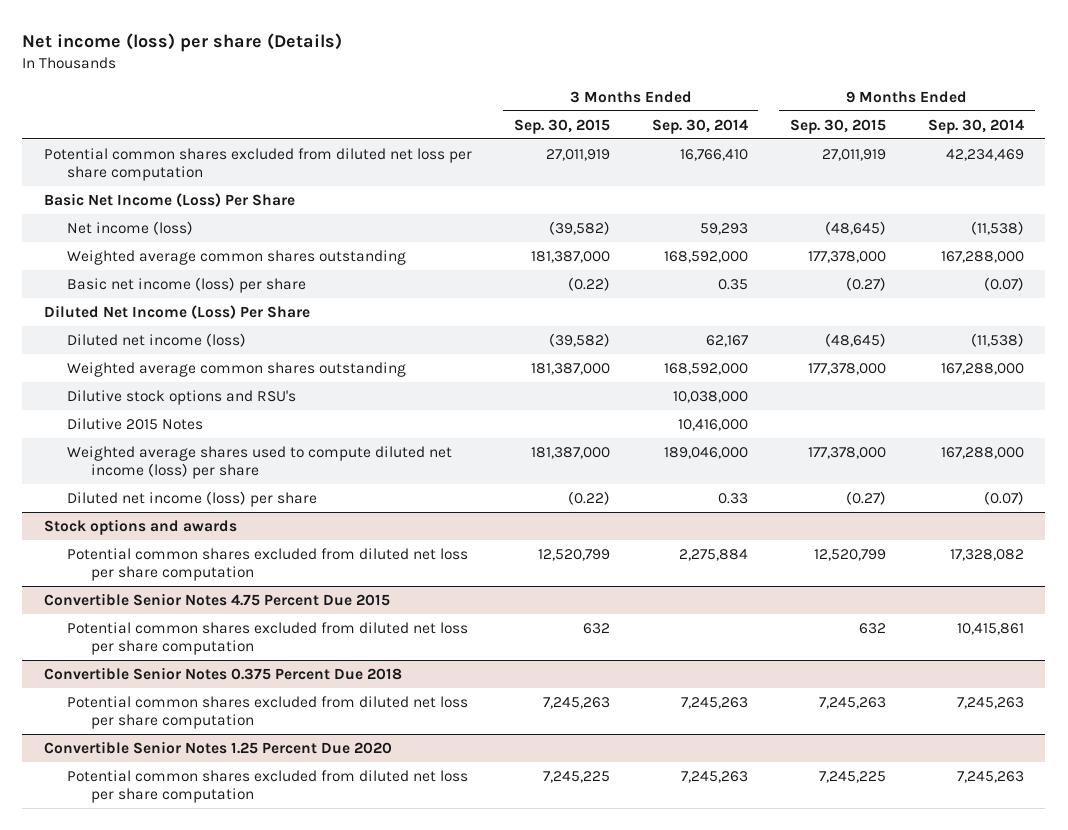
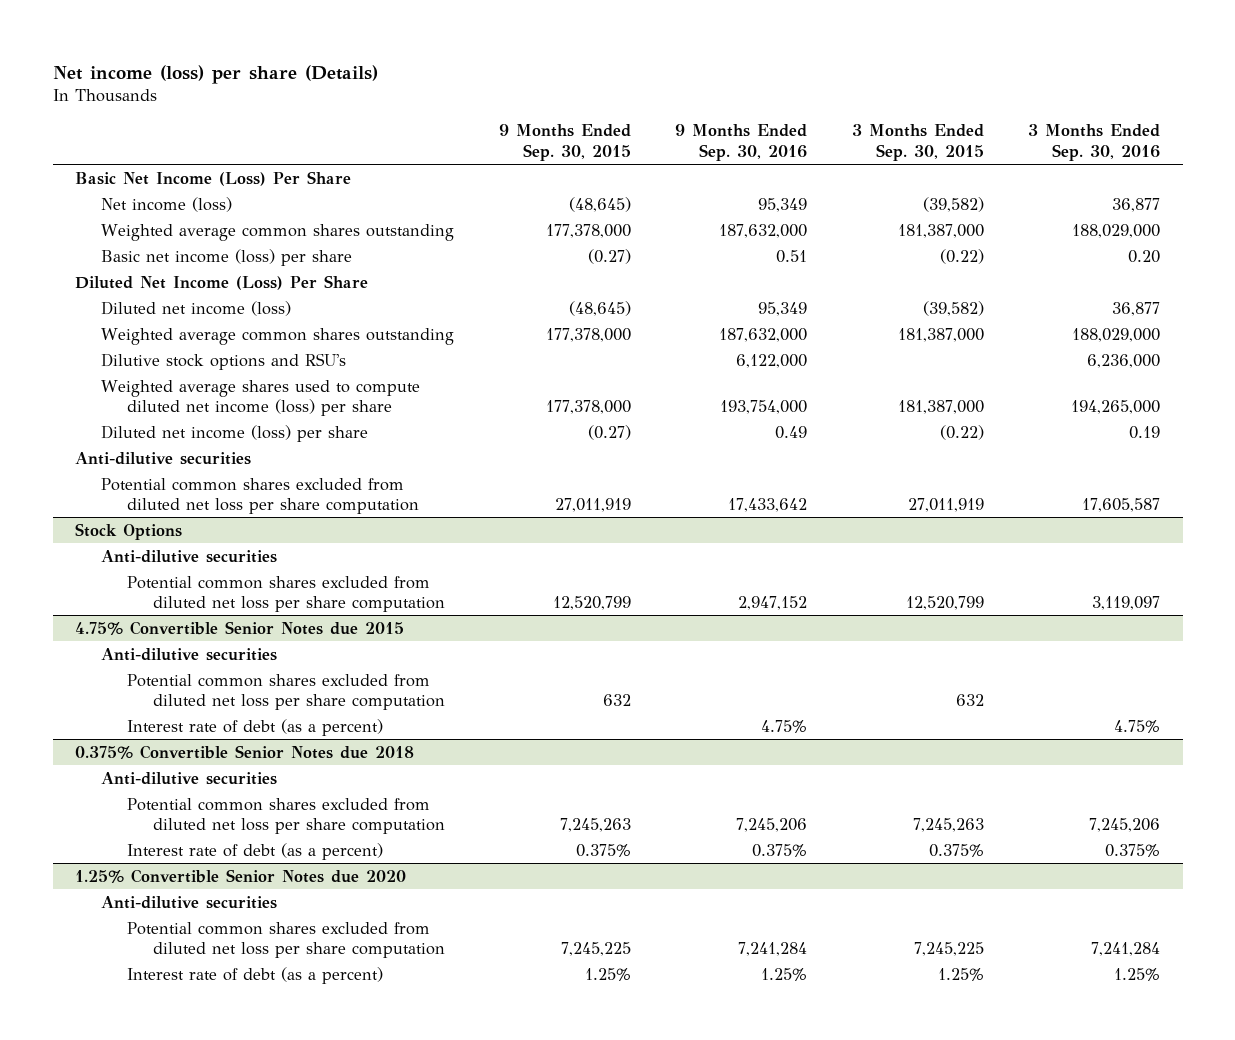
[651,118,748,134] Sep. 30, 2014 -> none
[928,118,1025,134] Sep. 30, 2014 -> none
none -> [675,124,808,161] 9 Months Ended Sep. 30, 2016
none -> [1028,124,1161,161] 3 Months Ended Sep. 30, 2016
[67,417,204,430] Dilutive 2015 Notes -> none
none -> [74,451,251,465] Anti-dilutive securities
[43,147,472,181] Potential common shares excluded from diluted net loss per share computation -> [101,477,420,515] Potential common shares excluded from diluted net loss per share computation
[43,518,237,535] Stock options and awards -> [74,522,182,540] Stock Options
none -> [101,549,278,563] Anti-dilutive securities
[43,592,390,606] Convertible Senior Notes 4.75 Percent Due 2015 -> [74,620,404,635] 4.75% Convertible Senior Notes due 2015
none -> [101,647,278,661] Anti-dilutive securities
none -> [127,718,384,736] Interest rate of debt (as a percent)
[43,666,402,680] Convertible Senior Notes 0.375 Percent Due 2018 -> [74,744,414,759] 0.375% Convertible Senior Notes due 2018
none -> [101,771,278,785] Anti-dilutive securities
none -> [127,842,384,860] Interest rate of debt (as a percent)
[43,740,392,754] Convertible Senior Notes 1.25 Percent Due 2020 -> [74,868,406,883] 1.25% Convertible Senior Notes due 2020
none -> [101,895,278,909] Anti-dilutive securities
none -> [127,966,384,984] Interest rate of debt (as a percent)

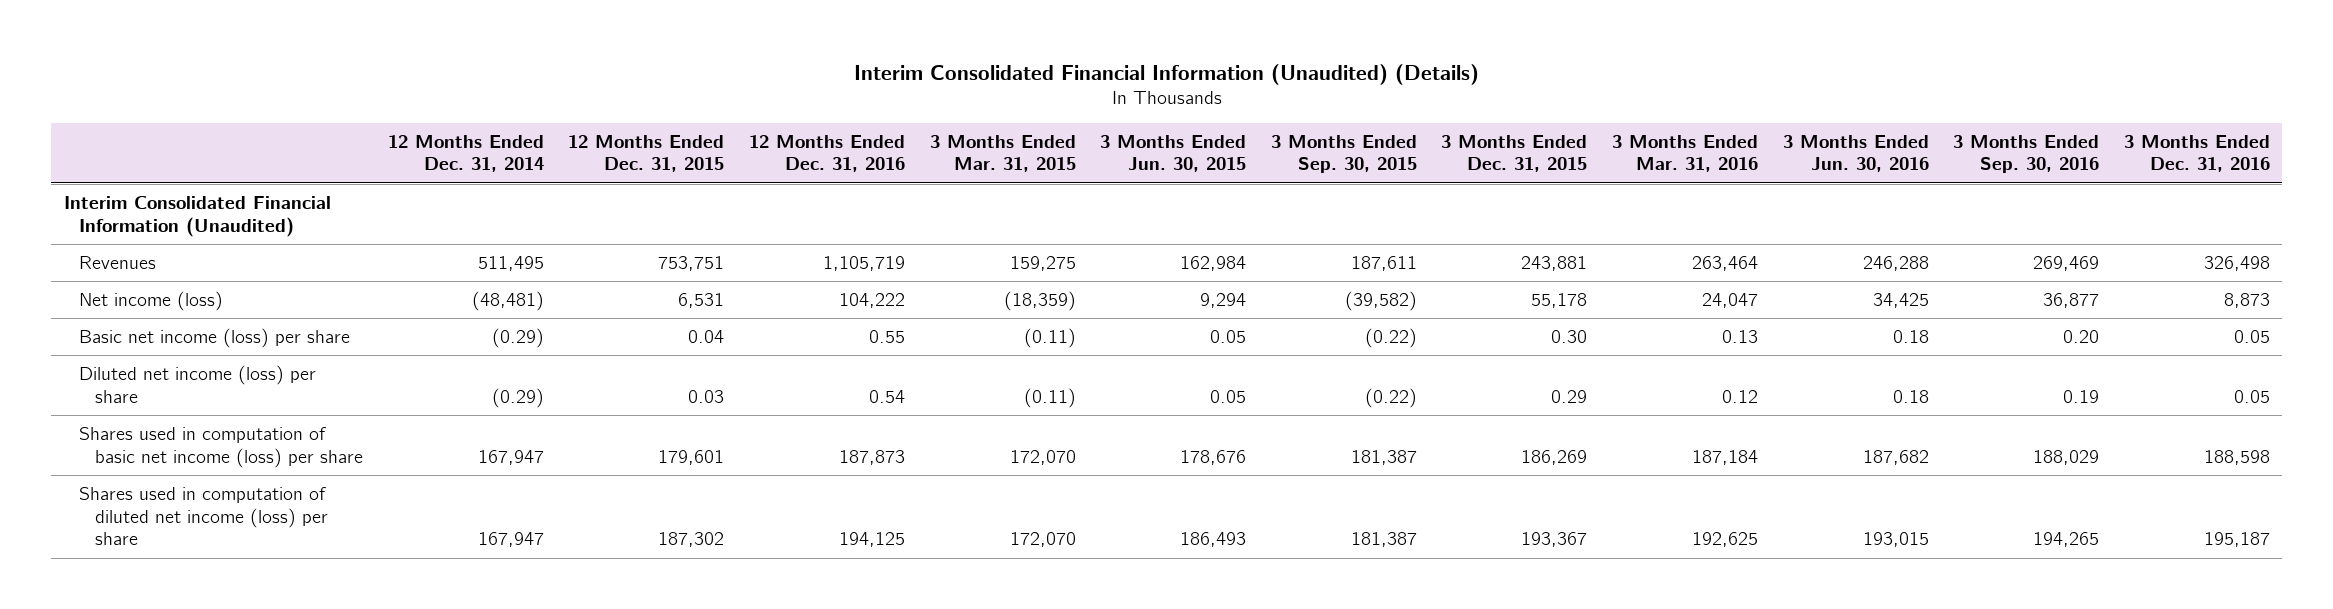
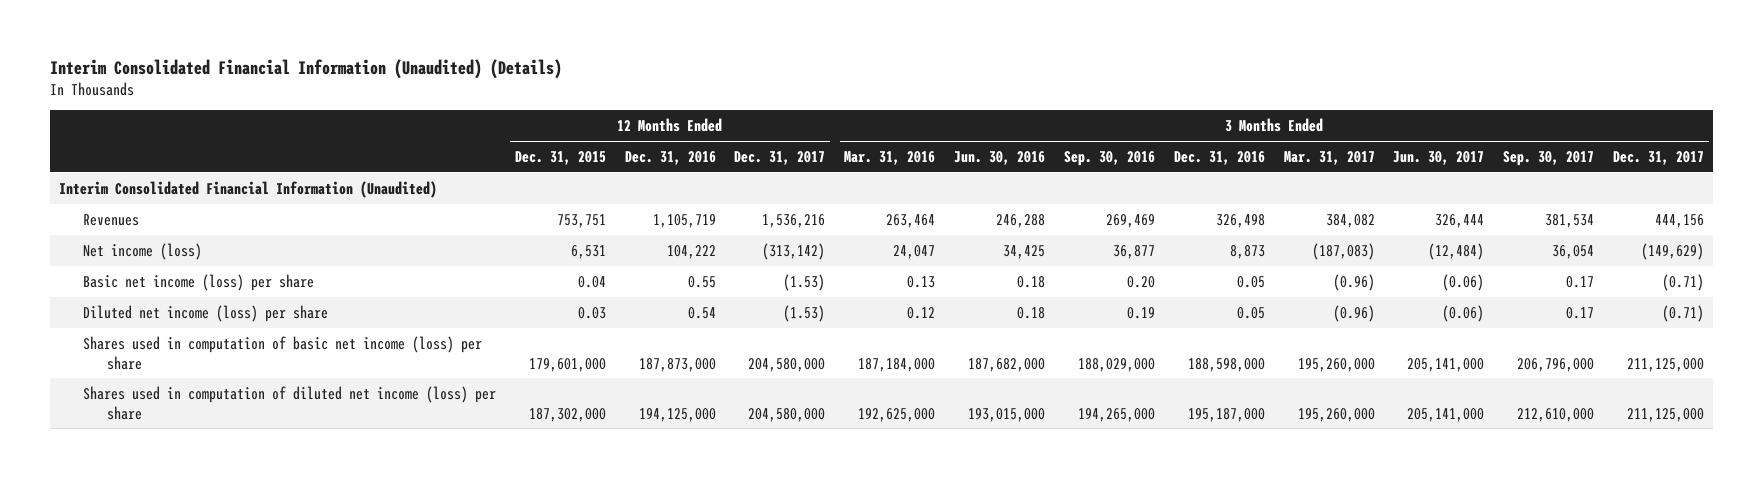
[387,134,544,173] 12 Months Ended Dec. 31, 2014 -> none
[929,134,1076,173] 3 Months Ended Mar. 31, 2015 -> none
[1100,134,1247,173] 3 Months Ended Jun. 30, 2015 -> none
[1270,134,1417,174] 3 Months Ended Sep. 30, 2015 -> none
[1441,134,1588,173] 3 Months Ended Dec. 31, 2015 -> none
none -> [734,150,826,165] Dec. 31, 2017
none -> [1283,150,1375,165] Mar. 31, 2017
none -> [1393,150,1485,165] Jun. 30, 2017
none -> [1503,150,1595,166] Sep. 30, 2017
none -> [1612,150,1704,165] Dec. 31, 2017
[658,449,725,465] 179,601 -> [528,357,606,372] 179,601,000
[838,449,905,465] 187,873 -> [638,357,716,372] 187,873,000
[1691,449,1758,465] 187,184 -> [858,357,936,372] 187,184,000
[1862,449,1929,465] 187,682 -> [968,357,1046,372] 187,682,000
[2033,449,2100,465] 188,029 -> [1077,357,1155,372] 188,029,000
[2203,449,2270,465] 188,598 -> [1187,357,1265,372] 188,598,000
[658,532,725,548] 187,302 -> [528,407,606,422] 187,302,000
[838,532,905,548] 194,125 -> [638,407,716,422] 194,125,000
[1691,532,1758,548] 192,625 -> [858,407,936,422] 192,625,000
[1862,532,1929,548] 193,015 -> [968,407,1046,422] 193,015,000
[2033,532,2100,548] 194,265 -> [1077,407,1155,422] 194,265,000
[2203,532,2270,548] 195,187 -> [1187,407,1265,422] 195,187,000

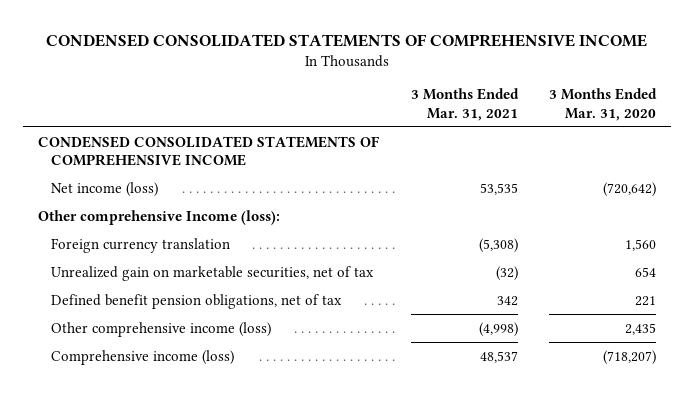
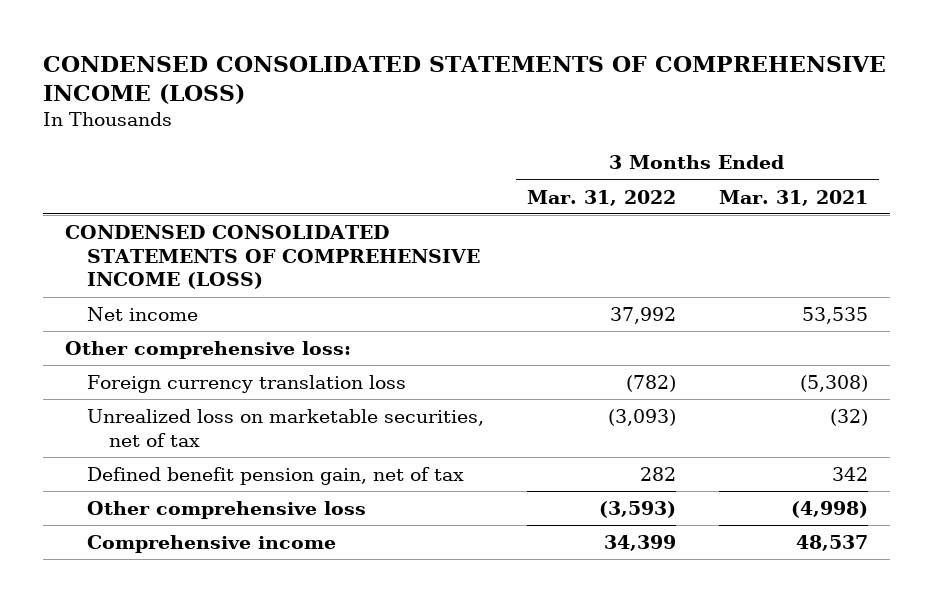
[46,33,648,47] CONDENSED CONSOLIDATED STATEMENTS OF COMPREHENSIVE INCOME -> [42,56,886,105] CONDENSED CONSOLIDATED STATEMENTS OF COMPREHENSIVE INCOME (LOSS)
[548,88,657,121] 3 Months Ended Mar. 31, 2020 -> none
none -> [526,189,676,206] Mar. 31, 2022
[38,135,380,167] CONDENSED CONSOLIDATED STATEMENTS OF COMPREHENSIVE INCOME -> [64,225,480,290] CONDENSED CONSOLIDATED STATEMENTS OF COMPREHENSIVE INCOME (LOSS)
[51,181,159,197] Net income (loss) -> [86,307,198,322] Net income
[38,209,281,225] Other comprehensive Income (loss): -> [64,341,351,360] Other comprehensive loss:
[51,237,231,253] Foreign currency translation -> [86,375,406,394] Foreign currency translation loss
[51,265,375,281] Unrealized gain on marketable securities, net of tax -> [86,409,484,447] Unrealized loss on marketable securities, net of tax
[51,293,343,309] Defined benefit pension obligations, net of tax -> [86,467,464,486] Defined benefit pension gain, net of tax
[51,321,272,337] Other comprehensive income (loss) -> [86,501,366,520] Other comprehensive loss
[51,349,235,365] Comprehensive income (loss) -> [86,535,336,554] Comprehensive income

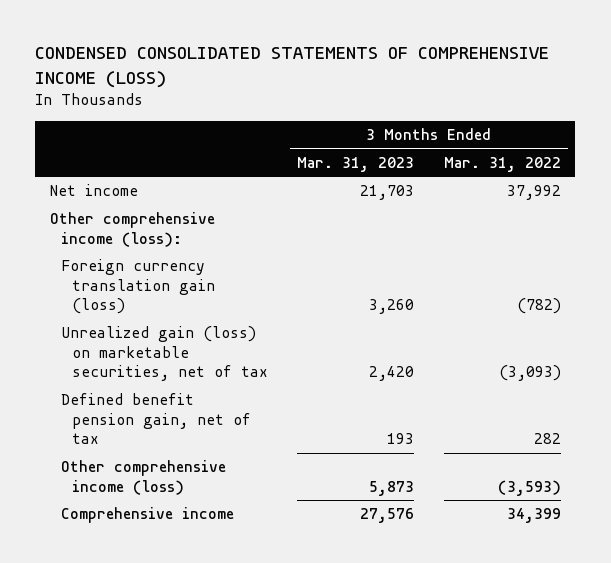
[718,189,868,206] Mar. 31, 2021 -> none
none -> [297,156,415,172] Mar. 31, 2023
[64,225,480,290] CONDENSED CONSOLIDATED STATEMENTS OF COMPREHENSIVE INCOME (LOSS) -> none
[64,341,351,360] Other comprehensive loss: -> [49,212,215,247] Other comprehensive income (loss):
[86,375,406,394] Foreign currency translation loss -> [60,259,216,314] Foreign currency translation gain (loss)
[86,409,484,447] Unrealized loss on marketable securities, net of tax -> [60,326,269,381] Unrealized gain (loss) on marketable securities, net of tax
[86,501,366,520] Other comprehensive loss -> [60,460,226,495] Other comprehensive income (loss)

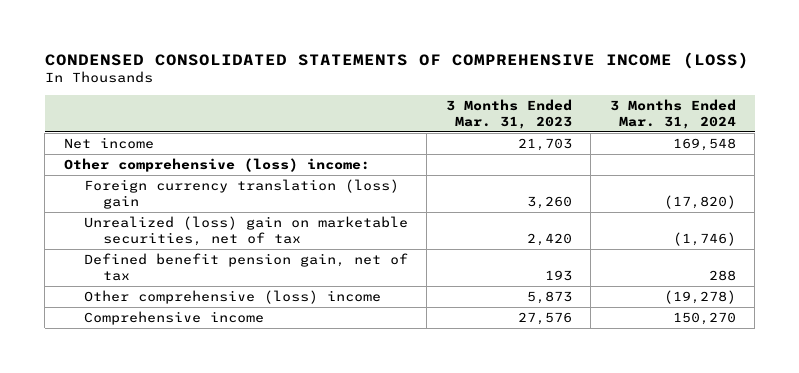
[443,156,561,172] Mar. 31, 2022 -> none
none -> [609,99,736,130] 3 Months Ended Mar. 31, 2024
[49,212,215,247] Other comprehensive income (loss): -> [63,157,370,172] Other comprehensive (loss) income:
[60,259,216,314] Foreign currency translation gain (loss) -> [83,178,399,209] Foreign currency translation (loss) gain
[60,326,269,381] Unrealized gain (loss) on marketable securities, net of tax -> [83,215,408,246] Unrealized (loss) gain on marketable securities, net of tax
[60,460,226,495] Other comprehensive income (loss) -> [83,289,381,304] Other comprehensive (loss) income

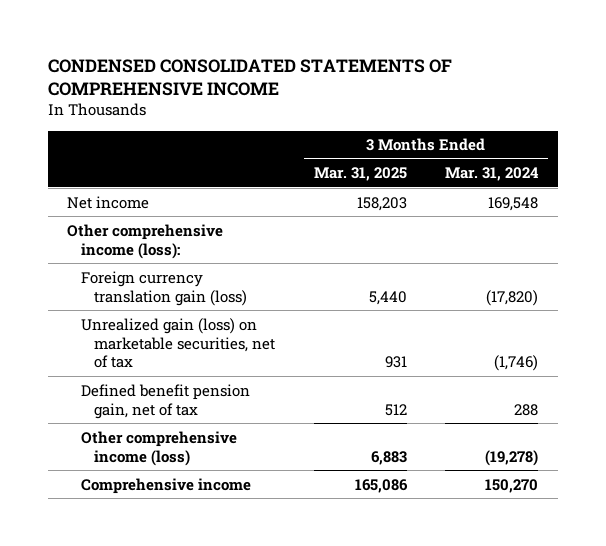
[44,51,749,69] CONDENSED CONSOLIDATED STATEMENTS OF COMPREHENSIVE INCOME (LOSS) -> [48,58,453,97] CONDENSED CONSOLIDATED STATEMENTS OF COMPREHENSIVE INCOME
[445,99,572,130] 3 Months Ended Mar. 31, 2023 -> none
none -> [313,167,407,182] Mar. 31, 2025
[63,157,370,172] Other comprehensive (loss) income: -> [67,223,224,259] Other comprehensive income (loss):
[83,178,399,209] Foreign currency translation (loss) gain -> [80,270,247,306] Foreign currency translation gain (loss)
[83,215,408,246] Unrealized (loss) gain on marketable securities, net of tax -> [80,317,275,369] Unrealized gain (loss) on marketable securities, net of tax
[83,289,381,304] Other comprehensive (loss) income -> [80,430,237,466] Other comprehensive income (loss)

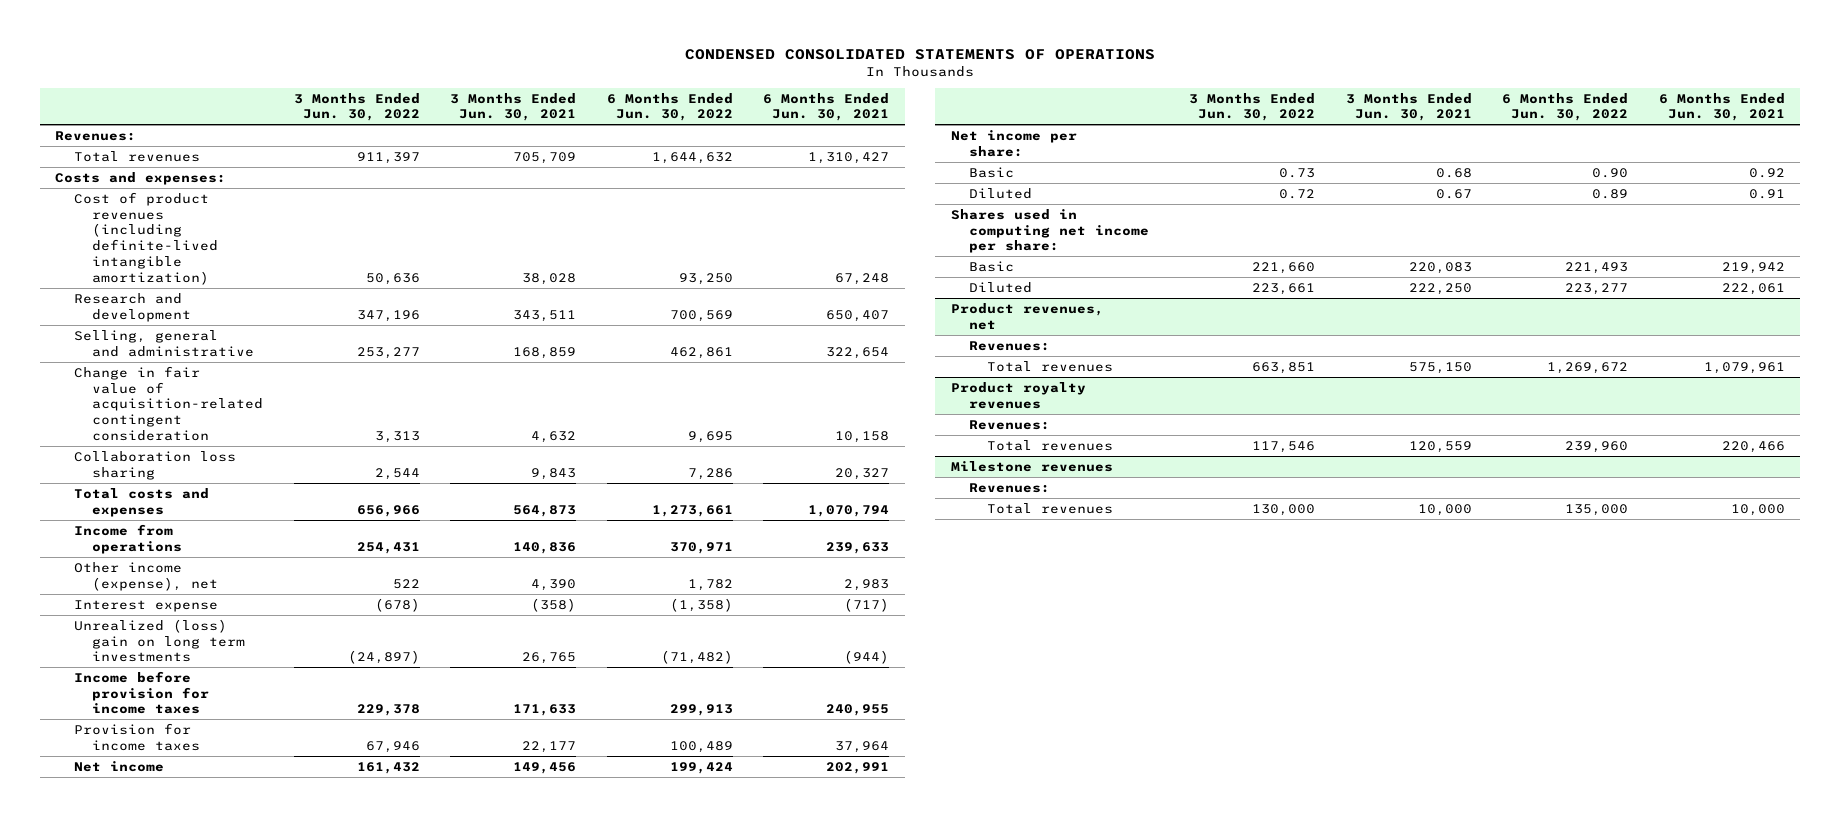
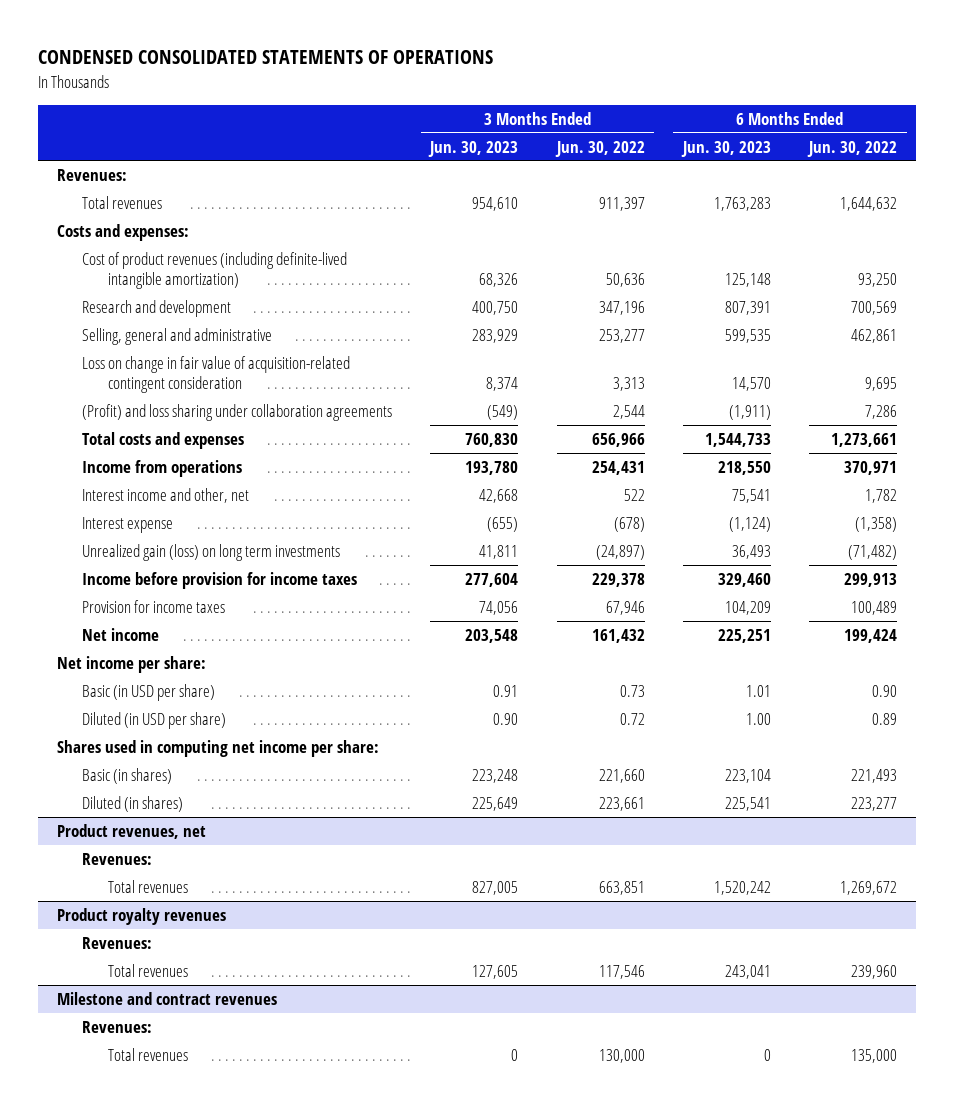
[450,92,577,122] 3 Months Ended Jun. 30, 2021 -> none
[763,92,890,122] 6 Months Ended Jun. 30, 2021 -> none
none -> [428,140,519,157] Jun. 30, 2023
none -> [681,140,772,157] Jun. 30, 2023
[73,365,263,442] Change in fair value of acquisition-related contingent consideration -> [82,355,351,394] Loss on change in fair value of acquisition-related contingent consideration
[73,450,236,480] Collaboration loss sharing -> [82,403,393,421] (Profit) and loss sharing under collaboration agreements
[73,561,218,591] Other income (expense), net -> [82,487,250,503] Interest income and other, net
[73,618,245,663] Unrealized (loss) gain on long term investments -> [82,543,341,561] Unrealized gain (loss) on long term investments
[968,166,1014,178] Basic -> [82,683,216,701] Basic (in USD per share)
[968,187,1032,199] Diluted -> [82,711,227,729] Diluted (in USD per share)
[968,260,1014,272] Basic -> [82,767,173,784] Basic (in shares)
[968,281,1032,293] Diluted -> [82,795,184,812] Diluted (in shares)
[950,460,1113,472] Milestone revenues -> [56,991,277,1005] Milestone and contract revenues

